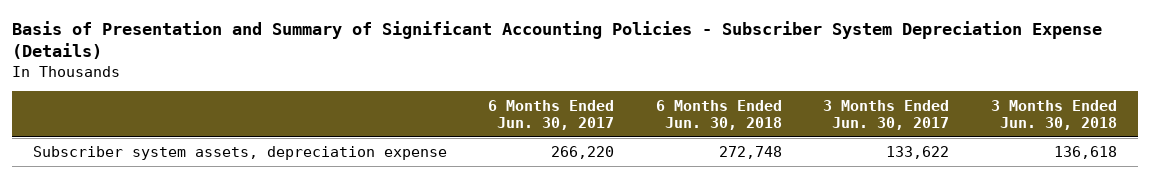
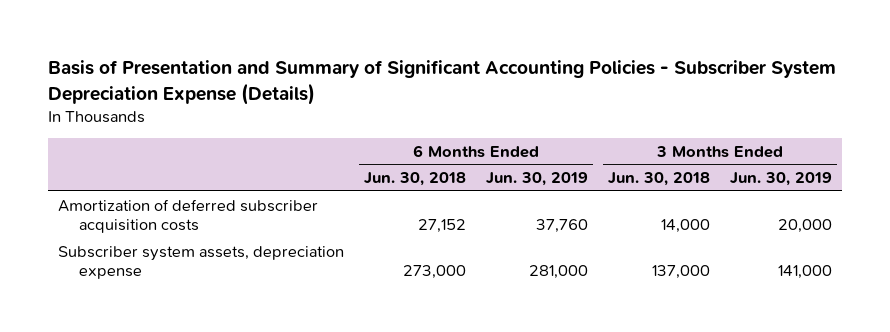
[488,99,615,130] 6 Months Ended Jun. 30, 2017 -> none
[823,99,950,130] 3 Months Ended Jun. 30, 2017 -> none
none -> [486,172,589,187] Jun. 30, 2019
none -> [729,172,832,187] Jun. 30, 2019
none -> [58,198,319,234] Amortization of deferred subscriber acquisition costs
[718,146,782,160] 272,748 -> [403,265,467,280] 273,000
[1053,146,1117,160] 136,618 -> [652,265,711,280] 137,000

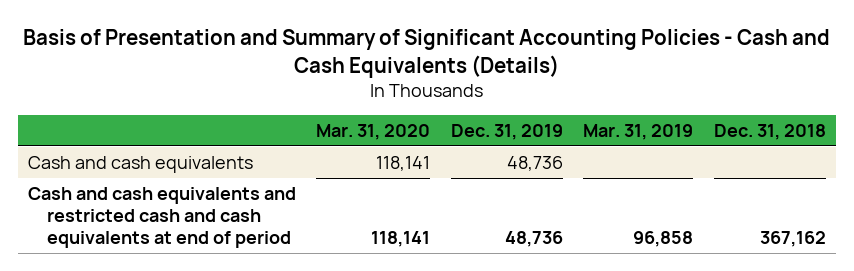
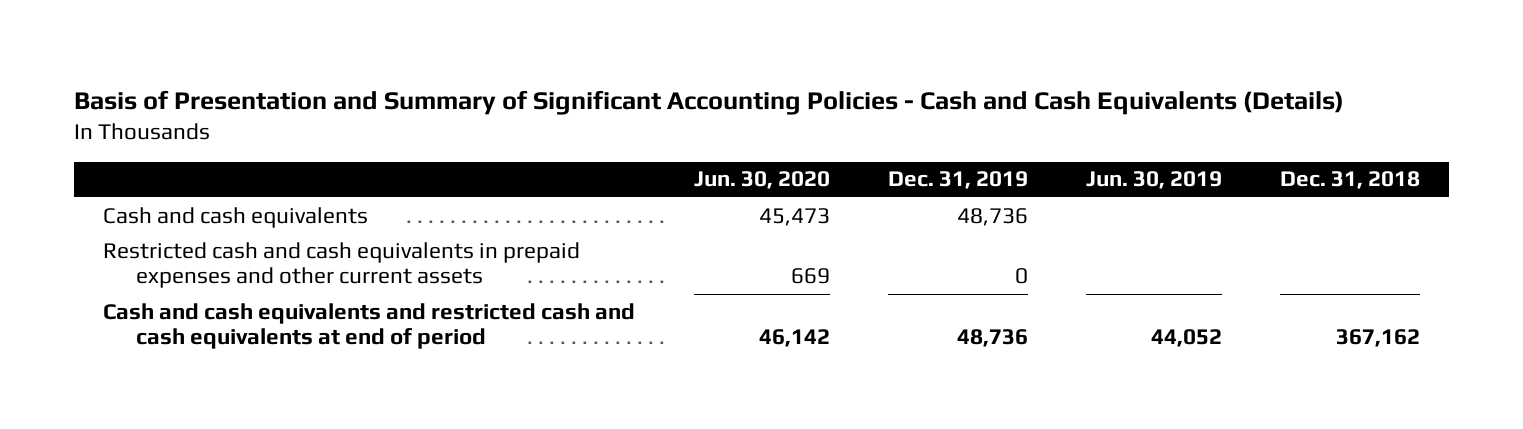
[316,124,431,141] Mar. 31, 2020 -> none
[583,124,694,141] Mar. 31, 2019 -> none
none -> [693,171,830,190] Jun. 30, 2020
none -> [1085,171,1222,190] Jun. 30, 2019
none -> [103,241,581,289] Restricted cash and cash equivalents in prepaid expenses and other current assets

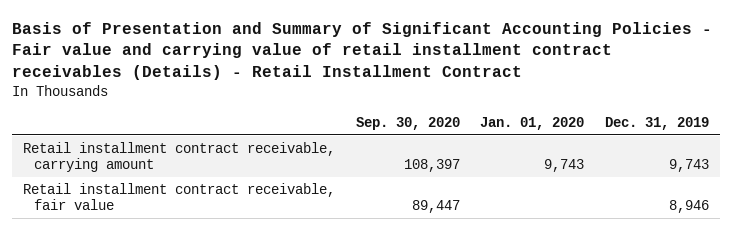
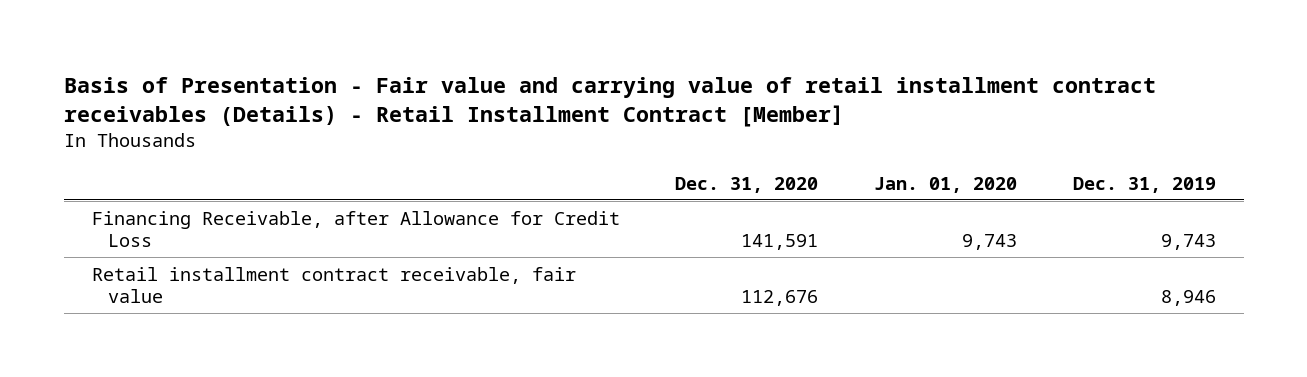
[12,21,713,80] Basis of Presentation and Summary of Significant Accounting Policies - Fair value and carrying value of retail installment contract receivables (Details) - Retail Installment Contract -> [63,76,1156,127] Basis of Presentation - Fair value and carrying value of retail installment contract receivables (Details) - Retail Installment Contract [Member]
[355,116,460,130] Sep. 30, 2020 -> none
none -> [675,176,819,193] Dec. 31, 2020
[22,142,335,173] Retail installment contract receivable, carrying amount -> [91,210,620,247] Financing Receivable, after Allowance for Credit Loss

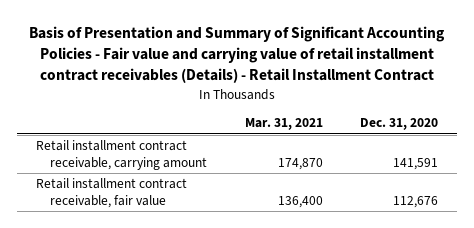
[63,76,1156,127] Basis of Presentation - Fair value and carrying value of retail installment contract receivables (Details) - Retail Installment Contract [Member] -> [29,26,446,84] Basis of Presentation and Summary of Significant Accounting Policies - Fair value and carrying value of retail installment contract receivables (Details) - Retail Installment Contract
[874,176,1018,193] Jan. 01, 2020 -> none
[1072,176,1216,193] Dec. 31, 2019 -> none
none -> [244,118,323,131] Mar. 31, 2021
[91,210,620,247] Financing Receivable, after Allowance for Credit Loss -> [36,140,207,170] Retail installment contract receivable, carrying amount

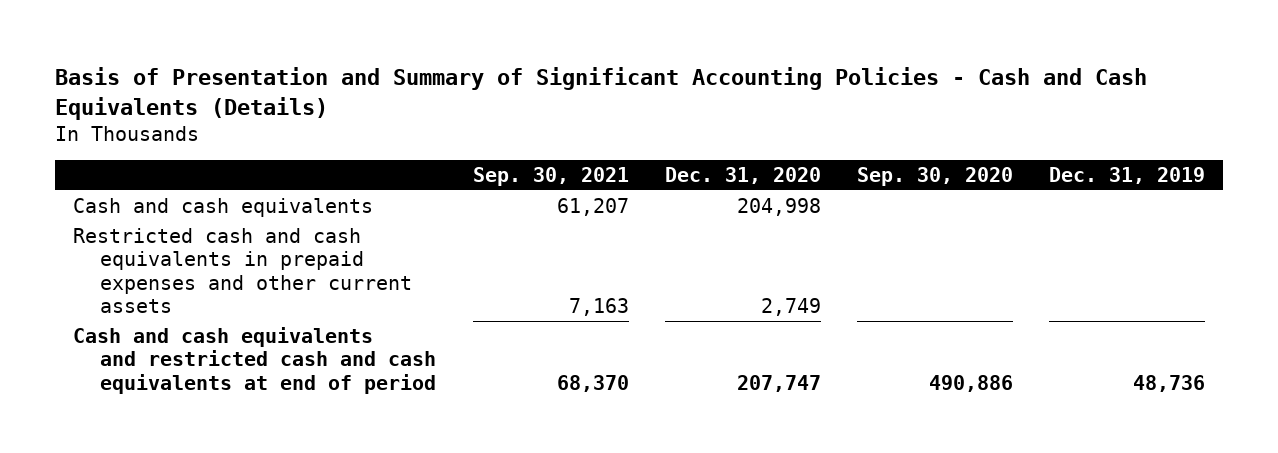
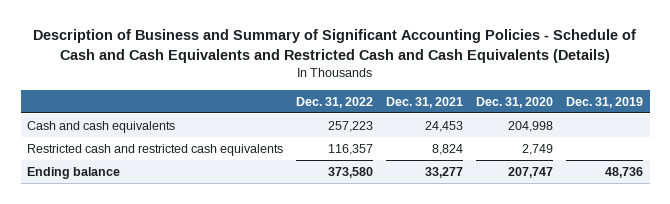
[54,66,1147,120] Basis of Presentation and Summary of Significant Accounting Policies - Cash and Cash Equivalents (Details) -> [33,29,637,64] Description of Business and Summary of Significant Accounting Policies - Schedule of Cash and Cash Equivalents and Restricted Cash and Cash Equivalents (Details)
[472,166,629,186] Sep. 30, 2021 -> none
[857,166,1014,186] Sep. 30, 2020 -> none
none -> [296,96,374,108] Dec. 31, 2022
none -> [386,96,464,108] Dec. 31, 2021
[72,227,413,313] Restricted cash and cash equivalents in prepaid expenses and other current assets -> [27,143,284,156] Restricted cash and restricted cash equivalents
[72,326,437,394] Cash and cash equivalents and restricted cash and cash equivalents at end of period -> [27,166,121,179] Ending balance

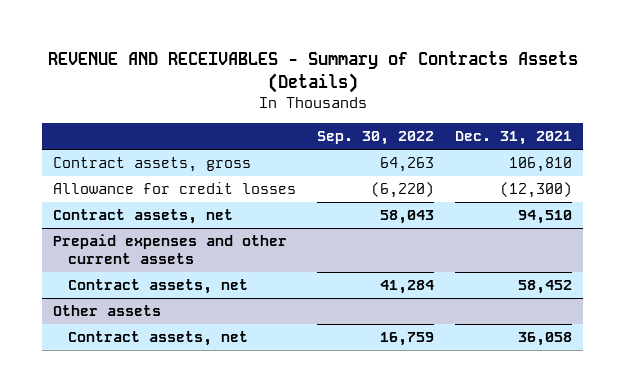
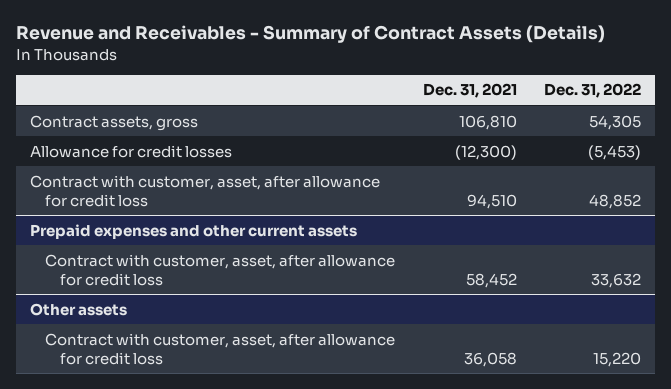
[47,51,578,94] REVENUE AND RECEIVABLES - Summary of Contracts Assets (Details) -> [15,25,605,44] Revenue and Receivables - Summary of Contract Assets (Details)
[317,131,435,146] Sep. 30, 2022 -> none
none -> [544,83,642,99] Dec. 31, 2022
[52,209,233,225] Contract assets, net -> [29,174,380,207] Contract with customer, asset, after allowance for credit loss
[68,279,249,295] Contract assets, net -> [44,253,395,286] Contract with customer, asset, after allowance for credit loss
[68,331,249,347] Contract assets, net -> [44,332,395,365] Contract with customer, asset, after allowance for credit loss

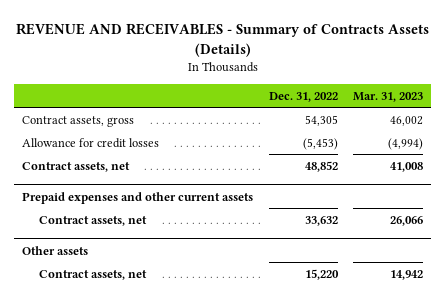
[15,25,605,44] Revenue and Receivables - Summary of Contract Assets (Details) -> [15,23,429,58] REVENUE AND RECEIVABLES - Summary of Contracts Assets (Details)
[422,83,517,99] Dec. 31, 2021 -> none
none -> [352,91,423,102] Mar. 31, 2023
[29,174,380,207] Contract with customer, asset, after allowance for credit loss -> [22,161,131,172] Contract assets, net
[44,253,395,286] Contract with customer, asset, after allowance for credit loss -> [38,215,147,226] Contract assets, net
[44,332,395,365] Contract with customer, asset, after allowance for credit loss -> [38,269,147,280] Contract assets, net

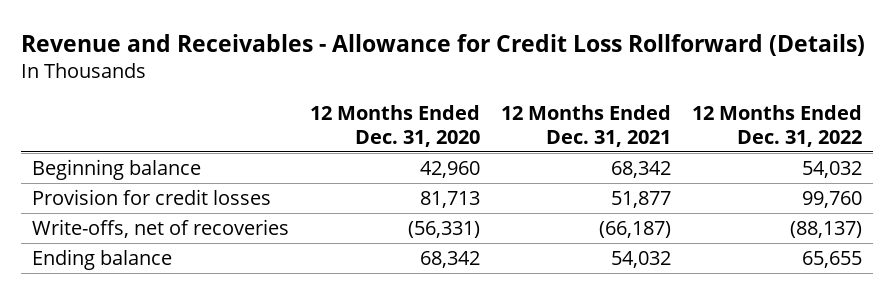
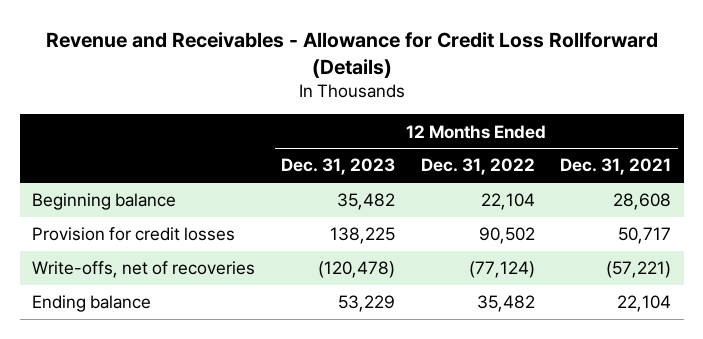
[309,104,480,147] 12 Months Ended Dec. 31, 2020 -> none
none -> [280,158,395,176] Dec. 31, 2023
[611,160,672,178] 68,342 -> [613,193,672,211] 28,608
[802,160,863,178] 54,032 -> [480,193,535,211] 22,104
[611,190,672,208] 51,877 -> [618,227,672,245] 50,717
[802,190,863,208] 99,760 -> [478,227,535,245] 90,502
[599,220,672,238] (66,187) -> [606,261,672,279] (57,221)
[790,220,863,238] (88,137) -> [468,261,535,279] (77,124)
[611,250,672,268] 54,032 -> [617,295,672,313] 22,104
[802,250,863,268] 65,655 -> [476,295,535,313] 35,482

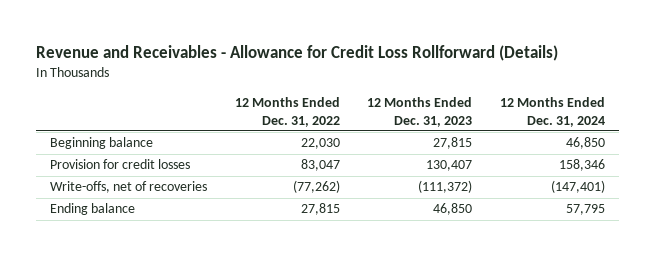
[560,158,672,176] Dec. 31, 2021 -> none
none -> [499,96,605,127] 12 Months Ended Dec. 31, 2024
[336,193,395,211] 35,482 -> [433,137,473,150] 27,815
[480,193,535,211] 22,104 -> [300,138,340,150] 22,030
[329,227,395,245] 138,225 -> [426,160,473,172] 130,407
[478,227,535,245] 90,502 -> [300,159,340,172] 83,047
[317,261,395,279] (120,478) -> [418,180,473,194] (111,372)
[468,261,535,279] (77,124) -> [292,180,340,194] (77,262)
[337,295,395,313] 53,229 -> [433,203,473,216] 46,850
[476,295,535,313] 35,482 -> [300,203,340,216] 27,815

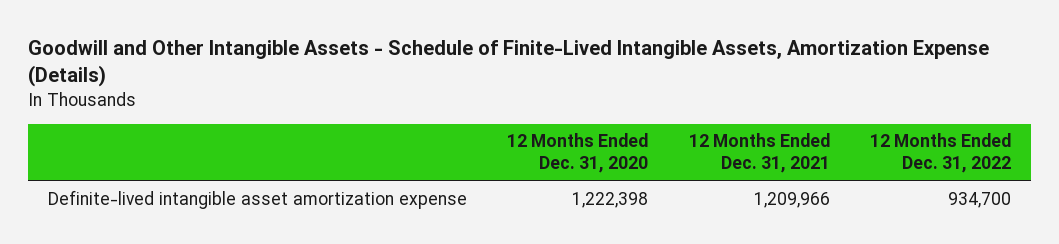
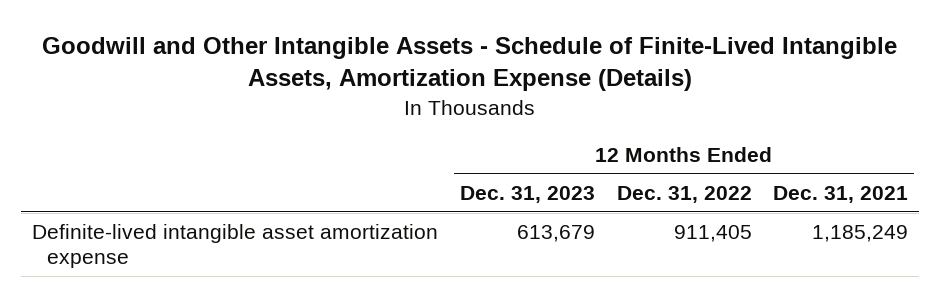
[507,133,649,174] 12 Months Ended Dec. 31, 2020 -> none
none -> [459,186,595,204] Dec. 31, 2023
[753,191,830,208] 1,209,966 -> [812,225,909,243] 1,185,249
[948,191,1012,208] 934,700 -> [673,225,752,243] 911,405

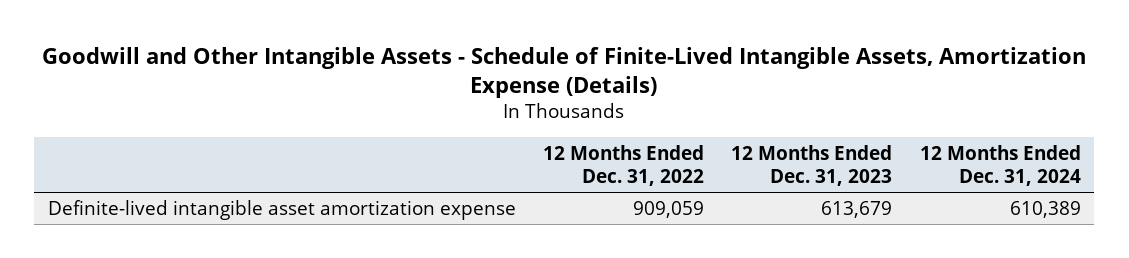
[773,186,909,204] Dec. 31, 2021 -> none
none -> [919,144,1081,187] 12 Months Ended Dec. 31, 2024
[673,225,752,243] 911,405 -> [633,201,705,219] 909,059

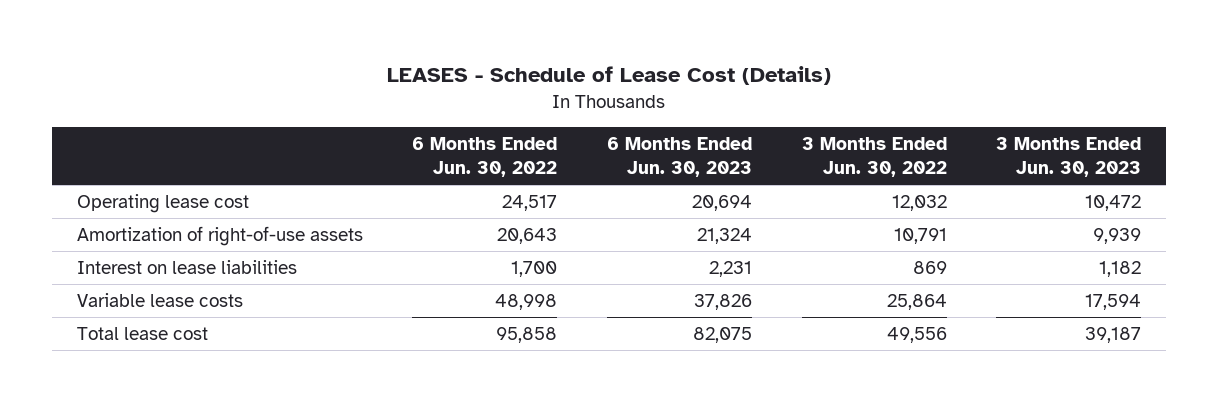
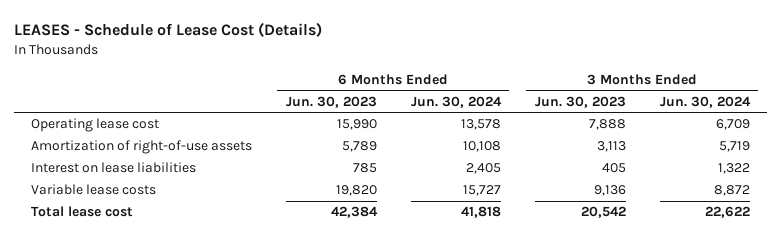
[412,136,558,178] 6 Months Ended Jun. 30, 2022 -> none
[801,136,947,178] 3 Months Ended Jun. 30, 2022 -> none
none -> [410,95,502,108] Jun. 30, 2024
none -> [659,95,751,108] Jun. 30, 2024
[692,195,753,212] 20,694 -> [336,119,377,131] 15,990
[1085,195,1142,212] 10,472 -> [588,119,626,131] 7,888
[697,228,753,245] 21,324 -> [341,141,377,153] 5,789
[1093,228,1142,245] 9,939 -> [596,141,626,153] 3,113
[709,261,753,278] 2,231 -> [352,163,377,174] 785
[1099,261,1142,278] 1,182 -> [601,163,626,174] 405
[694,294,753,311] 37,826 -> [335,185,377,197] 19,820
[1085,294,1142,311] 17,594 -> [593,185,626,197] 9,136
[693,327,753,344] 82,075 -> [330,206,378,219] 42,384
[1085,327,1142,344] 39,187 -> [580,206,626,219] 20,542

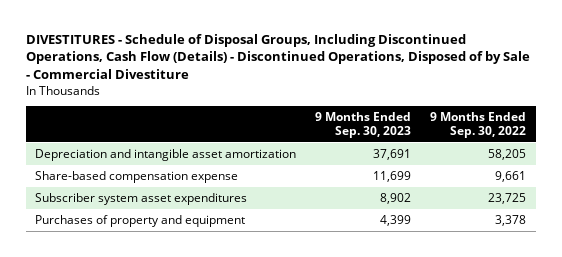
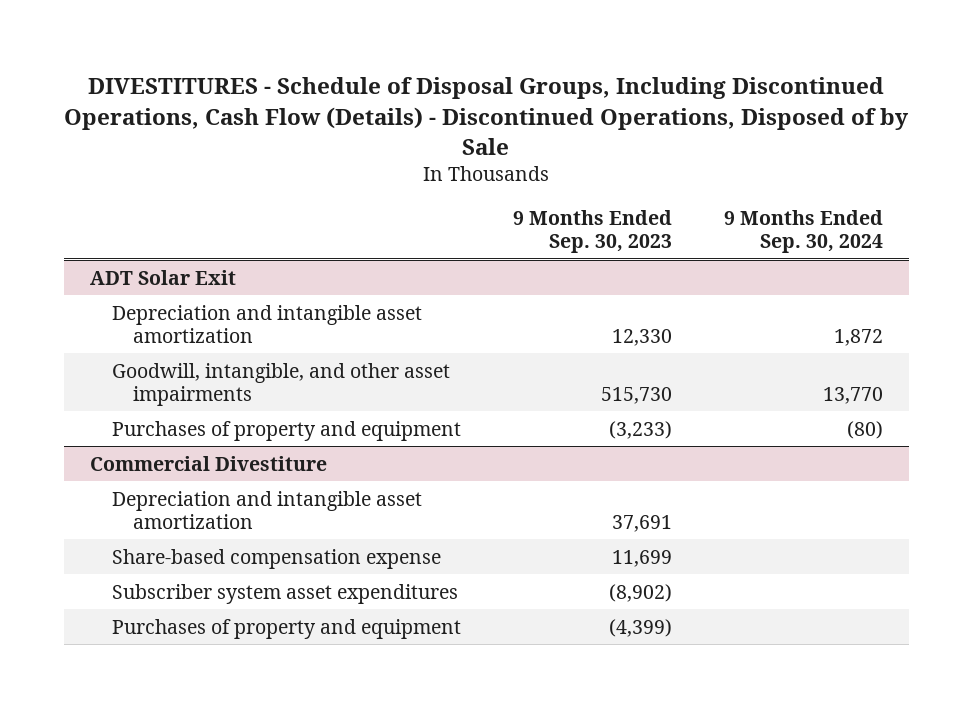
[25,33,530,80] DIVESTITURES - Schedule of Disposal Groups, Including Discontinued Operations, Cash Flow (Details) - Discontinued Operations, Disposed of by Sale - Commercial Divestiture -> [64,77,910,155] DIVESTITURES - Schedule of Disposal Groups, Including Discontinued Operations, Cash Flow (Details) - Discontinued Operations, Disposed of by Sale
[430,111,527,139] 9 Months Ended Sep. 30, 2022 -> none
none -> [723,210,883,253] 9 Months Ended Sep. 30, 2024
none -> [90,269,237,285] ADT Solar Exit
none -> [111,304,422,343] Depreciation and intangible asset amortization
none -> [111,362,450,406] Goodwill, intangible, and other asset impairments
none -> [111,420,461,441] Purchases of property and equipment
none -> [90,455,328,471] Commercial Divestiture
[380,192,412,204] 8,902 -> [608,583,672,602] (8,902)
[380,214,412,226] 4,399 -> [608,618,672,637] (4,399)

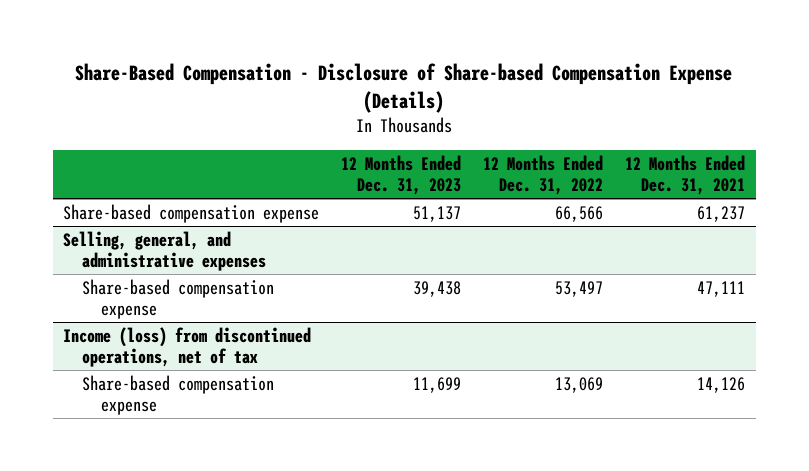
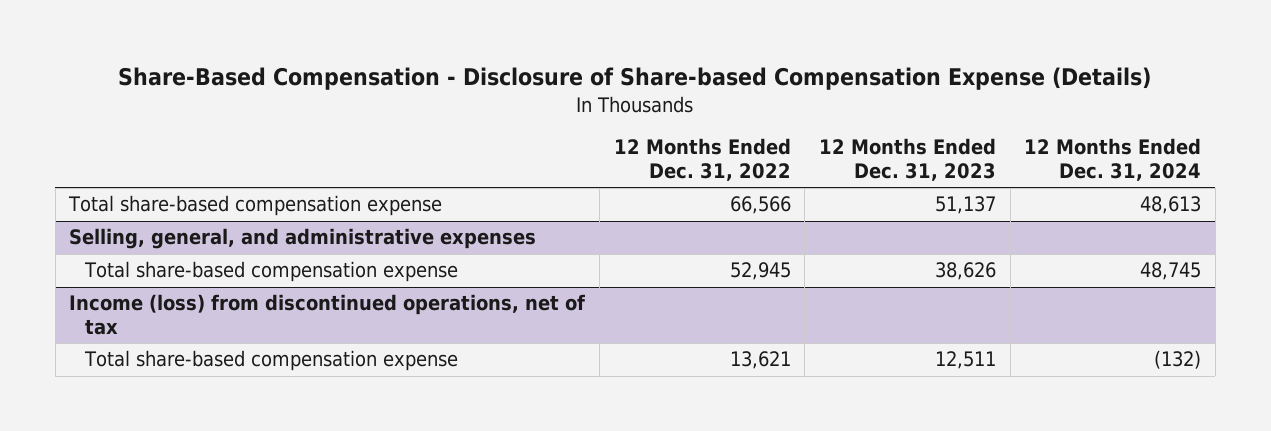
[625,154,746,196] 12 Months Ended Dec. 31, 2021 -> none
none -> [1024,138,1202,182] 12 Months Ended Dec. 31, 2024
[63,203,320,223] Share-based compensation expense -> [68,195,443,217] Total share-based compensation expense
[82,278,275,320] Share-based compensation expense -> [83,261,458,283] Total share-based compensation expense
[413,280,462,297] 39,438 -> [934,262,996,281] 38,626
[555,280,604,297] 53,497 -> [729,262,791,281] 52,945
[82,374,275,416] Share-based compensation expense -> [83,350,458,372] Total share-based compensation expense
[413,376,462,393] 11,699 -> [934,351,996,370] 12,511
[555,376,604,393] 13,069 -> [729,351,791,370] 13,621

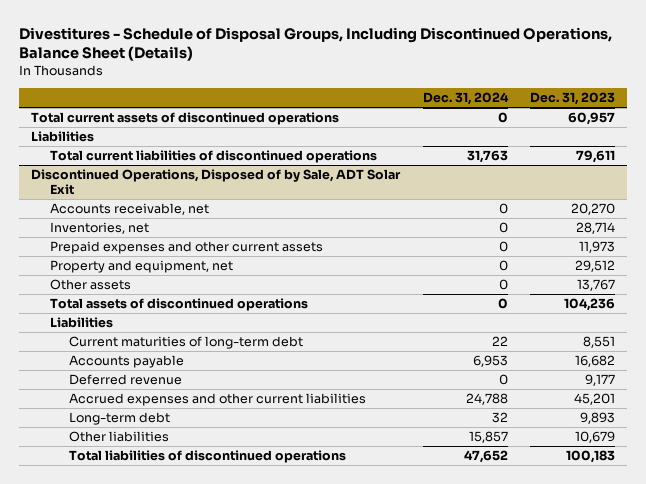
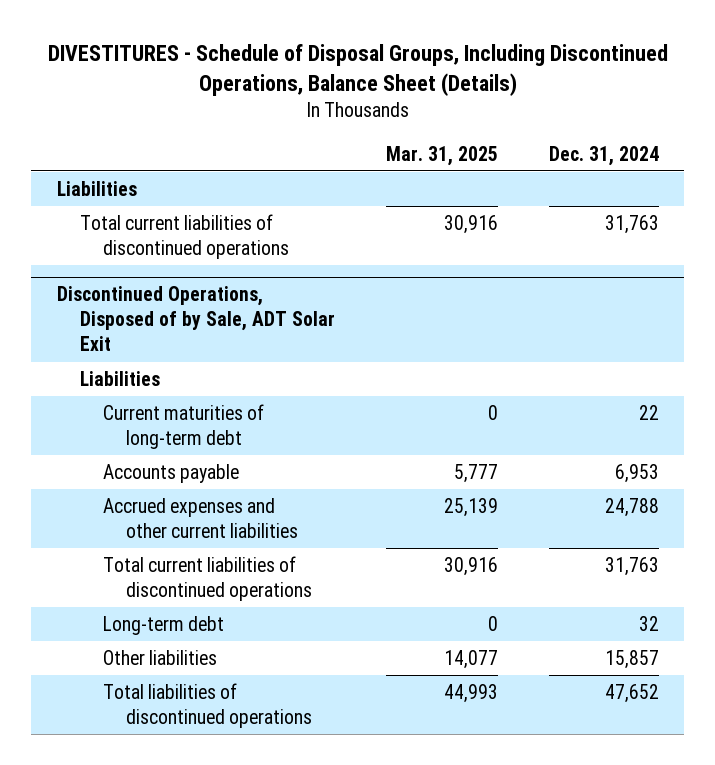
[19,26,613,62] Divestitures - Schedule of Disposal Groups, Including Discontinued Operations, Balance Sheet (Details) -> [47,44,668,97] DIVESTITURES - Schedule of Disposal Groups, Including Discontinued Operations, Balance Sheet (Details)
[530,92,616,106] Dec. 31, 2023 -> none
none -> [385,145,498,166] Mar. 31, 2025
[30,112,339,126] Total current assets of discontinued operations -> none
[49,203,209,216] Accounts receivable, net -> none
[49,222,149,235] Inventories, net -> none
[49,241,323,255] Prepaid expenses and other current assets -> none
[49,260,233,274] Property and equipment, net -> none
[49,279,131,291] Other assets -> none
[49,298,308,312] Total assets of discontinued operations -> none
[68,374,182,386] Deferred revenue -> none
none -> [103,555,313,601] Total current liabilities of discontinued operations

